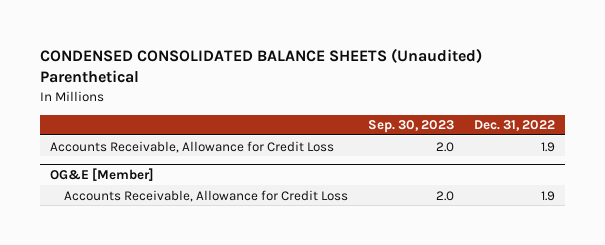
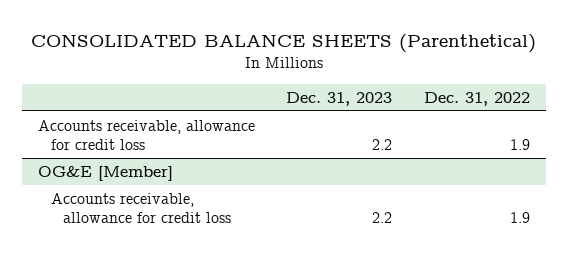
[39,48,482,84] CONDENSED CONSOLIDATED BALANCE SHEETS (Unaudited) Parenthetical -> [30,33,536,53] CONSOLIDATED BALANCE SHEETS (Parenthetical)
[368,120,455,134] Sep. 30, 2023 -> none
none -> [286,91,393,106] Dec. 31, 2023
[49,140,334,153] Accounts Receivable, Allowance for Credit Loss -> [37,119,255,151] Accounts receivable, allowance for credit loss
[64,189,349,202] Accounts Receivable, Allowance for Credit Loss -> [50,192,232,224] Accounts receivable, allowance for credit loss

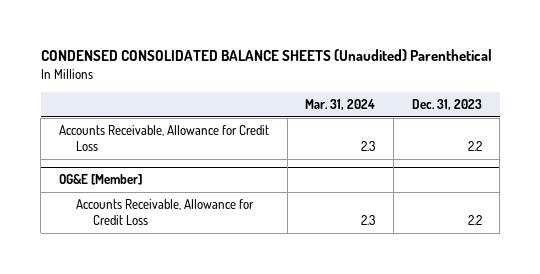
[30,33,536,53] CONSOLIDATED BALANCE SHEETS (Parenthetical) -> [40,49,492,62] CONDENSED CONSOLIDATED BALANCE SHEETS (Unaudited) Parenthetical
[424,91,531,106] Dec. 31, 2022 -> none
none -> [305,99,376,111] Mar. 31, 2024
[37,119,255,151] Accounts receivable, allowance for credit loss -> [58,125,269,152] Accounts Receivable, Allowance for Credit Loss
[50,192,232,224] Accounts receivable, allowance for credit loss -> [76,199,255,226] Accounts Receivable, Allowance for Credit Loss

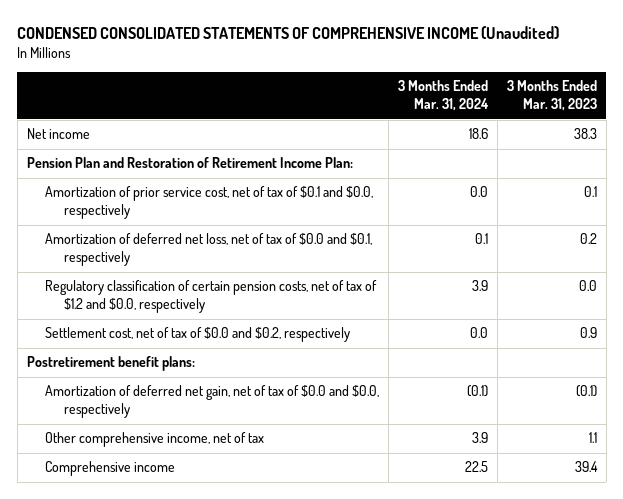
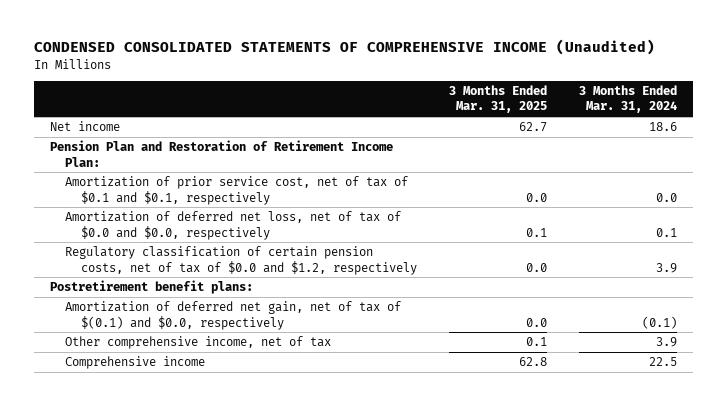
[506,80,597,112] 3 Months Ended Mar. 31, 2023 -> none
none -> [448,84,547,114] 3 Months Ended Mar. 31, 2025
[45,327,351,343] Settlement cost, net of tax of $0.0 and $0.2, respectively -> none
[45,186,374,220] Amortization of prior service cost, net of tax of $0.1 and $0.0, respectively -> [65,176,409,205] Amortization of prior service cost, net of tax of $0.1 and $0.1, respectively
[45,233,373,267] Amortization of deferred net loss, net of tax of $0.0 and $0.1, respectively -> [65,211,402,240] Amortization of deferred net loss, net of tax of $0.0 and $0.0, respectively
[45,280,378,314] Regulatory classification of certain pension costs, net of tax of $1.2 and $0.0, respectively -> [65,246,417,275] Regulatory classification of certain pension costs, net of tax of $0.0 and $1.2, respectively
[45,385,380,419] Amortization of deferred net gain, net of tax of $0.0 and $0.0, respectively -> [65,301,402,330] Amortization of deferred net gain, net of tax of $(0.1) and $0.0, respectively

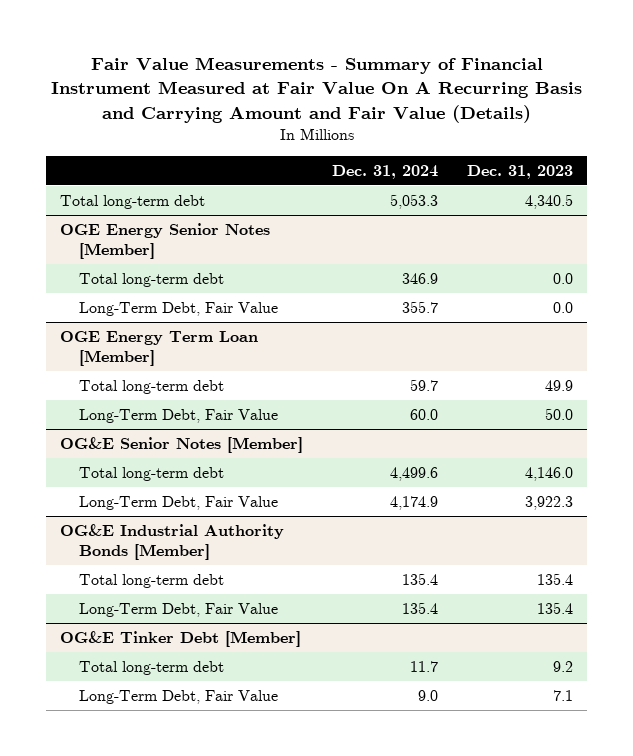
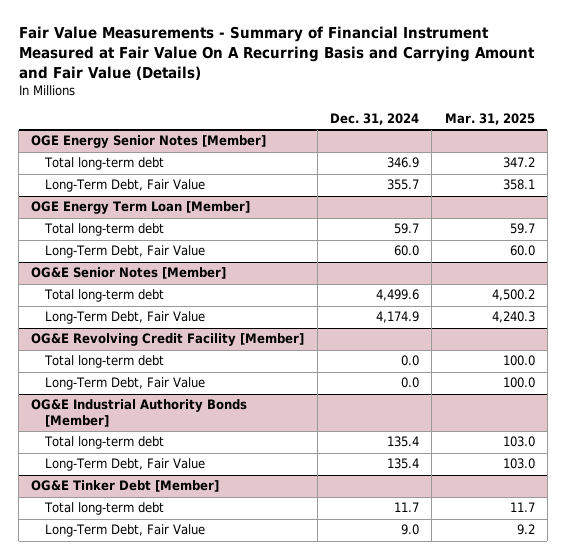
[467,164,574,179] Dec. 31, 2023 -> none
none -> [444,113,535,126] Mar. 31, 2025
[60,194,206,209] Total long-term debt -> none
none -> [31,333,305,347] OG&E Revolving Credit Facility [Member]
none -> [43,355,164,369] Total long-term debt
none -> [44,377,205,391] Long-Term Debt, Fair Value

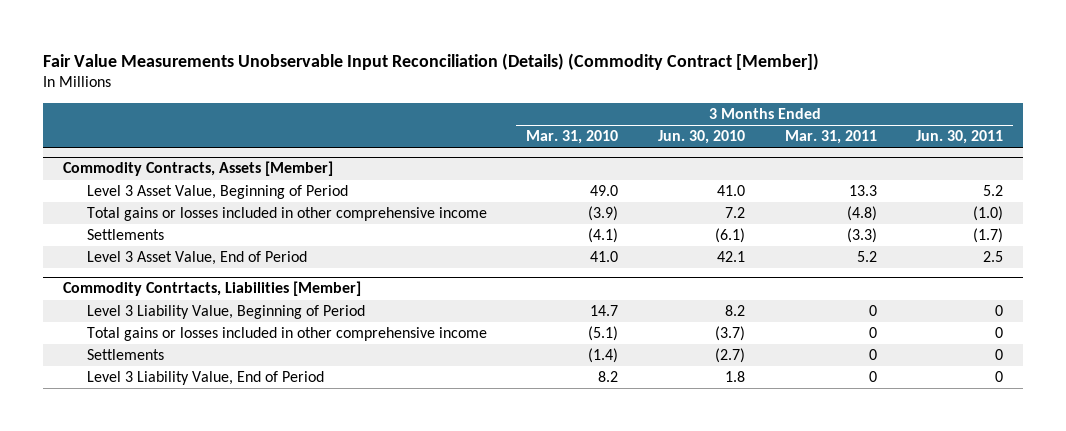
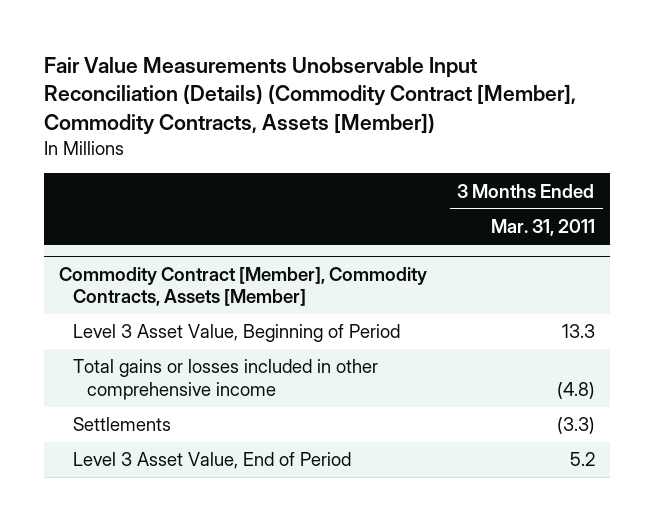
[42,52,819,70] Fair Value Measurements Unobservable Input Reconciliation (Details) (Commodity Contract [Member]) -> [44,56,577,136] Fair Value Measurements Unobservable Input Reconciliation (Details) (Commodity Contract [Member], Commodity Contracts, Assets [Member])
[526,130,619,145] Mar. 31, 2010 -> none
[657,130,745,145] Jun. 30, 2010 -> none
[916,130,1004,145] Jun. 30, 2011 -> none
[62,161,333,177] Commodity Contracts, Assets [Member] -> [59,266,428,306] Commodity Contract [Member], Commodity Contracts, Assets [Member]
[62,281,361,297] Commodity Contrtacts, Liabilities [Member] -> none
[86,305,365,320] Level 3 Liability Value, Beginning of Period -> none
[86,327,487,342] Total gains or losses included in other comprehensive income -> none
[86,349,164,361] Settlements -> none
[86,371,324,386] Level 3 Liability Value, End of Period -> none

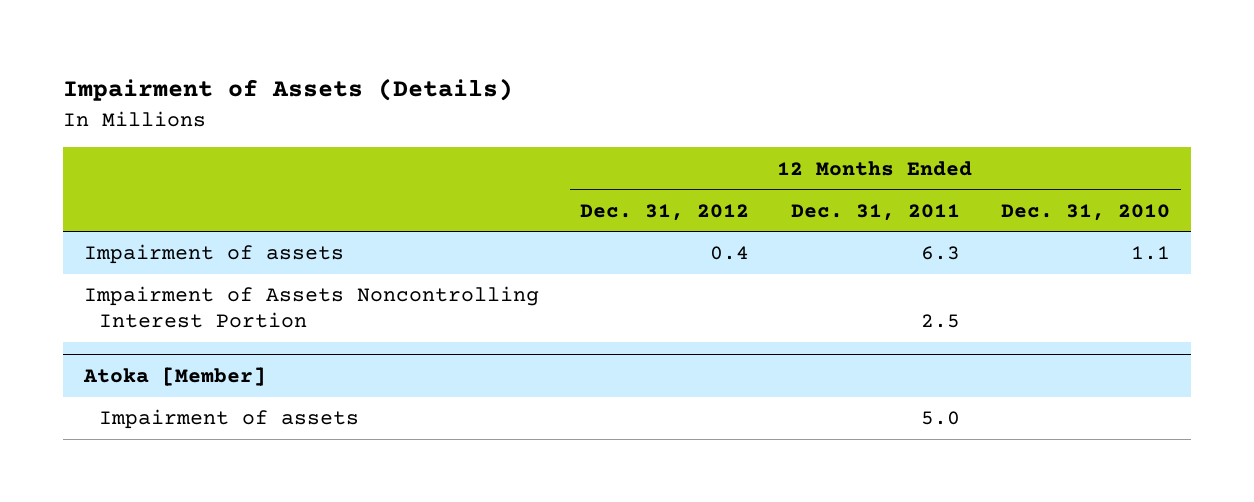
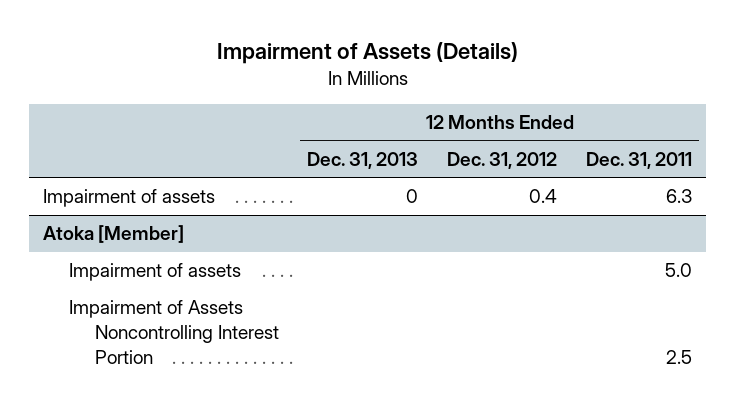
[1001,203,1171,221] Dec. 31, 2010 -> none
none -> [307,151,419,169] Dec. 31, 2013
[83,286,539,328] Impairment of Assets Noncontrolling Interest Portion -> none
none -> [69,300,279,364] Impairment of Assets Noncontrolling Interest Portion

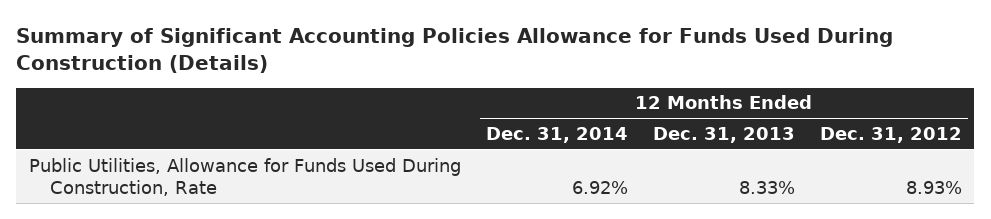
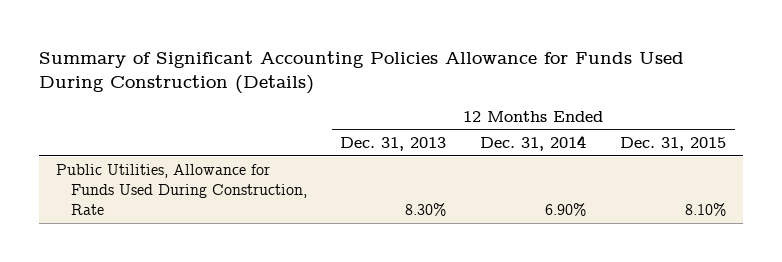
[819,126,962,143] Dec. 31, 2012 -> none
none -> [620,137,727,152] Dec. 31, 2015
[571,180,628,194] 6.92% -> [545,203,587,217] 6.90%
[738,180,795,194] 8.33% -> [405,203,447,217] 8.30%

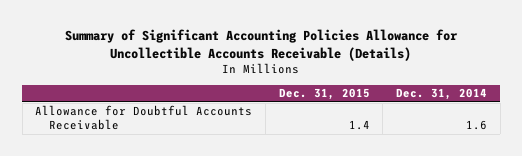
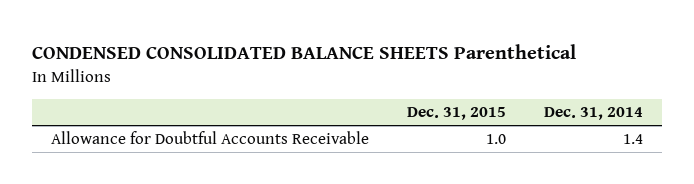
[65,28,459,61] Summary of Significant Accounting Policies Allowance for Uncollectible Accounts Receivable (Details) -> [32,43,577,59] CONDENSED CONSOLIDATED BALANCE SHEETS Parenthetical
[348,120,370,131] 1.4 -> [485,134,506,145] 1.0
[465,120,487,131] 1.6 -> [622,134,643,145] 1.4

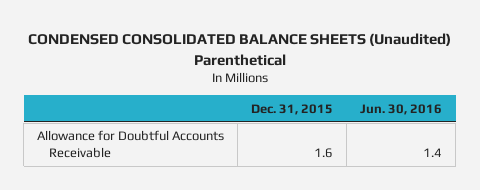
[32,43,577,59] CONDENSED CONSOLIDATED BALANCE SHEETS Parenthetical -> [27,33,451,66] CONDENSED CONSOLIDATED BALANCE SHEETS (Unaudited) Parenthetical
[543,107,643,121] Dec. 31, 2014 -> none
none -> [360,103,443,115] Jun. 30, 2016
[485,134,506,145] 1.0 -> [314,147,334,158] 1.6

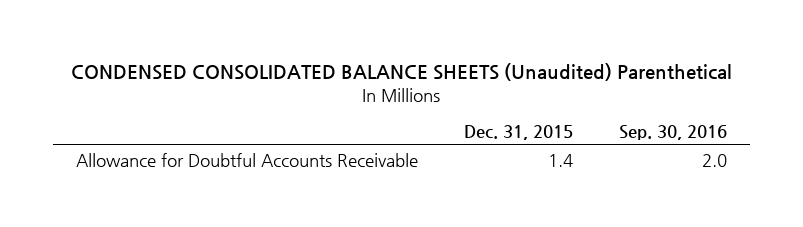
[360,103,443,115] Jun. 30, 2016 -> none
none -> [618,124,727,140] Sep. 30, 2016
[314,147,334,158] 1.6 -> [547,153,573,167] 1.4

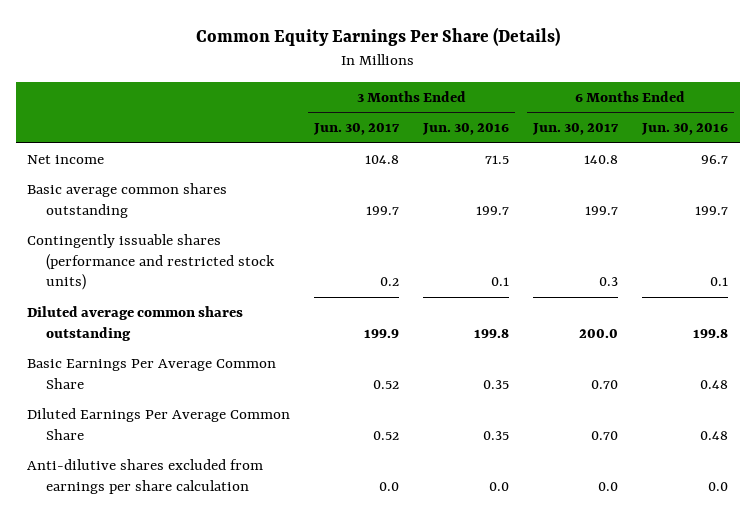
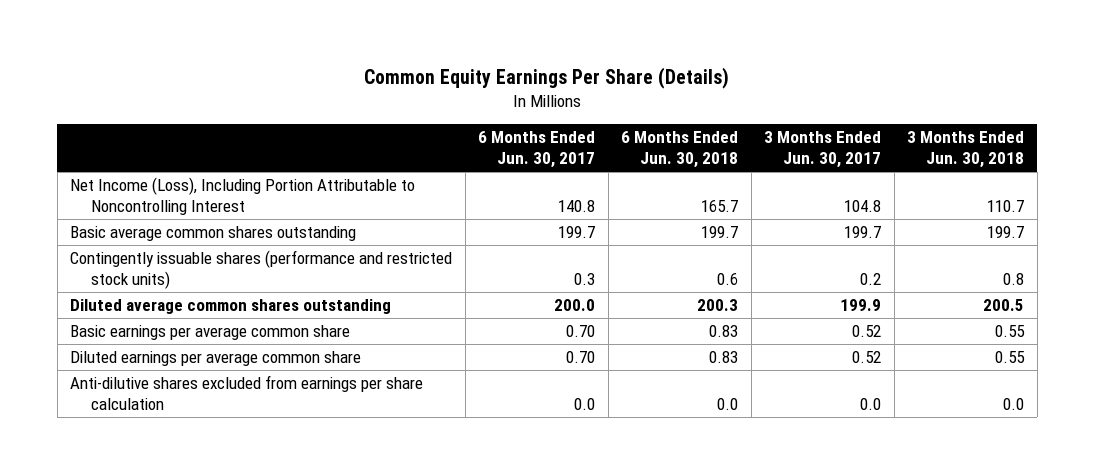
[422,123,510,136] Jun. 30, 2016 -> none
[640,123,728,136] Jun. 30, 2016 -> none
none -> [621,131,739,169] 6 Months Ended Jun. 30, 2018
none -> [907,131,1025,169] 3 Months Ended Jun. 30, 2018
[27,155,105,165] Net income -> [70,176,416,215] Net Income (Loss), Including Portion Attributable to Noncontrolling Interest
[27,359,277,389] Basic Earnings Per Average Common Share -> [70,324,351,340] Basic earnings per average common share
[27,408,291,440] Diluted Earnings Per Average Common Share -> [70,350,362,366] Diluted earnings per average common share

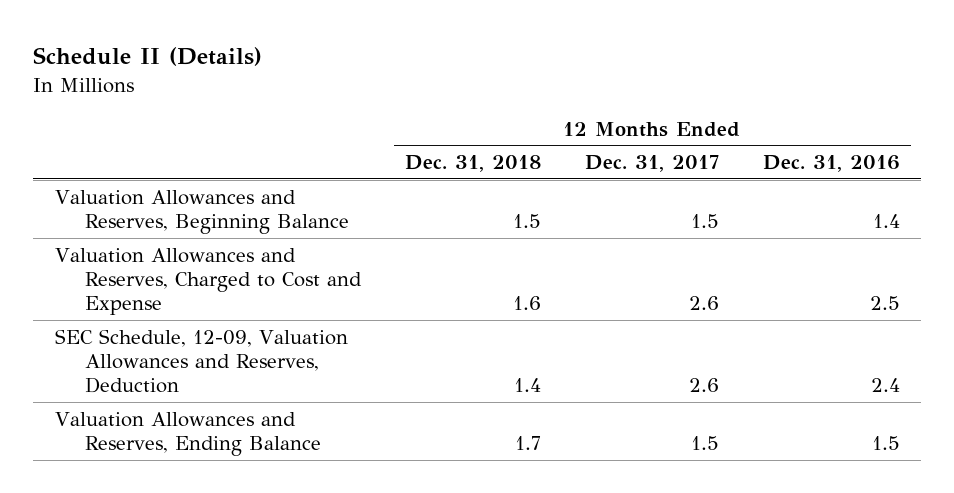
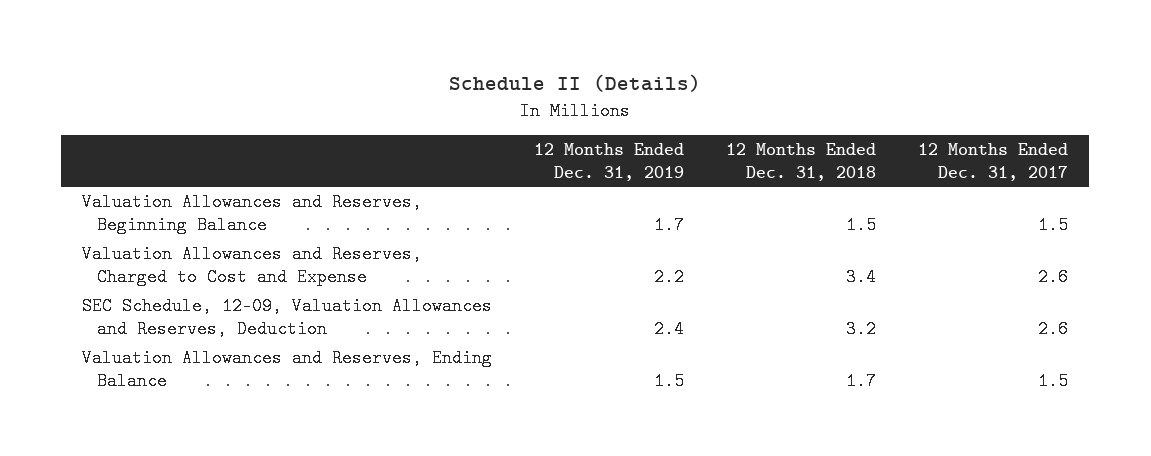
[762,155,900,173] Dec. 31, 2016 -> none
none -> [534,142,685,181] 12 Months Ended Dec. 31, 2019
[512,296,541,311] 1.6 -> [846,268,877,287] 3.4
[513,378,541,393] 1.4 -> [846,320,877,339] 3.2

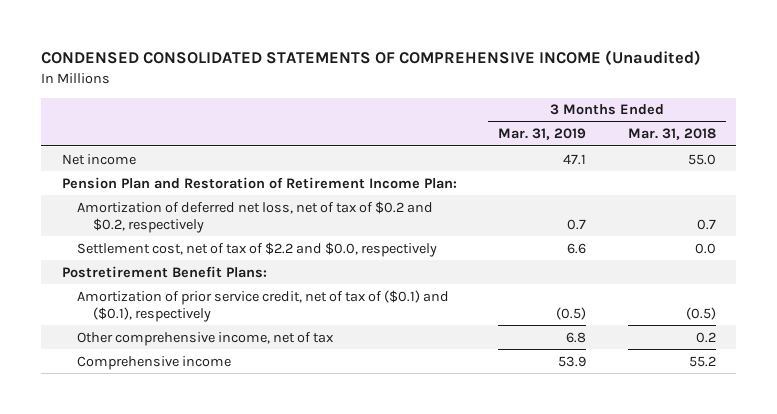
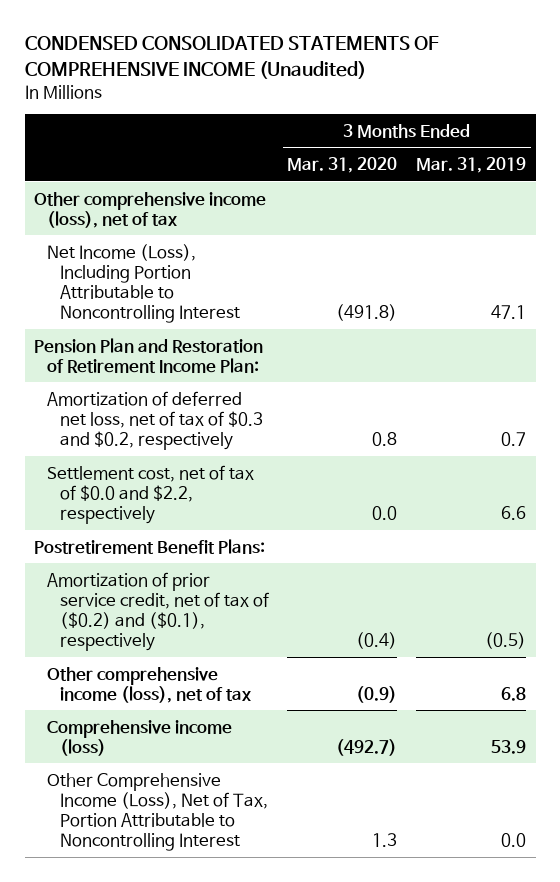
[627,128,716,141] Mar. 31, 2018 -> none
none -> [287,157,398,174] Mar. 31, 2020
none -> [33,191,266,228] Other comprehensive income (loss), net of tax
[61,153,136,165] Net income -> [46,243,240,324] Net Income (Loss), Including Portion Attributable to Noncontrolling Interest
[77,200,434,233] Amortization of deferred net loss, net of tax of $0.2 and $0.2, respectively -> [46,390,263,451] Amortization of deferred net loss, net of tax of $0.3 and $0.2, respectively
[77,241,438,257] Settlement cost, net of tax of $2.2 and $0.0, respectively -> [46,464,254,525] Settlement cost, net of tax of $0.0 and $2.2, respectively
[77,289,450,322] Amortization of prior service credit, net of tax of ($0.1) and ($0.1), respectively -> [46,571,269,652] Amortization of prior service credit, net of tax of ($0.2) and ($0.1), respectively
[77,331,335,346] Other comprehensive income, net of tax -> [46,666,251,703] Other comprehensive income (loss), net of tax
[77,355,232,370] Comprehensive income -> [46,719,232,756] Comprehensive income (loss)
none -> [46,772,268,852] Other Comprehensive Income (Loss), Net of Tax, Portion Attributable to Noncontrolling Interest

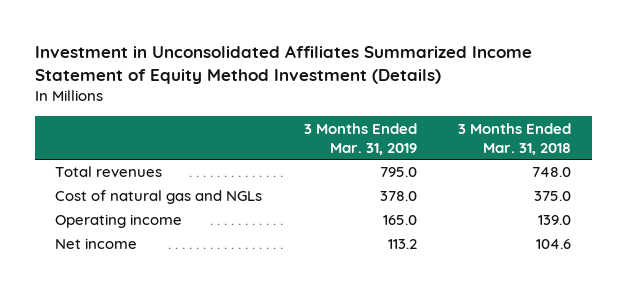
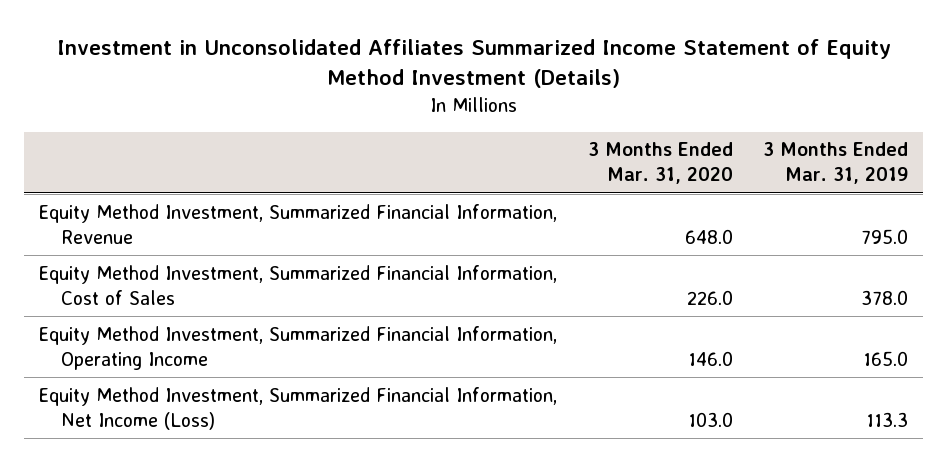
[458,122,572,155] 3 Months Ended Mar. 31, 2018 -> none
none -> [587,142,733,185] 3 Months Ended Mar. 31, 2020
[55,166,163,178] Total revenues -> [39,203,558,244] Equity Method Investment, Summarized Financial Information, Revenue
[55,190,263,205] Cost of natural gas and NGLs -> [39,264,558,305] Equity Method Investment, Summarized Financial Information, Cost of Sales
[55,214,183,229] Operating income -> [39,325,558,370] Equity Method Investment, Summarized Financial Information, Operating Income
[55,238,138,250] Net income -> [39,386,558,430] Equity Method Investment, Summarized Financial Information, Net Income (Loss)
[387,239,417,250] 113.2 -> [865,411,908,427] 113.3

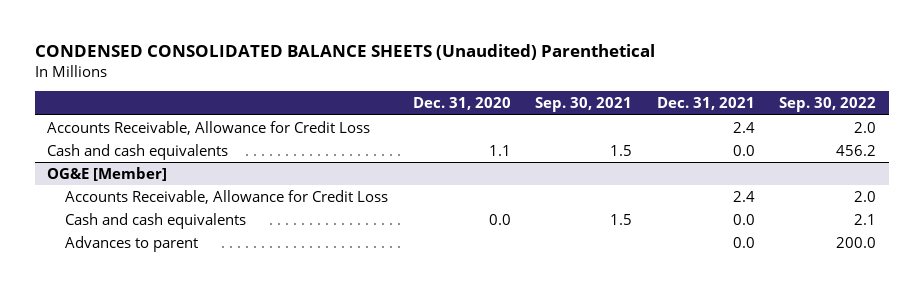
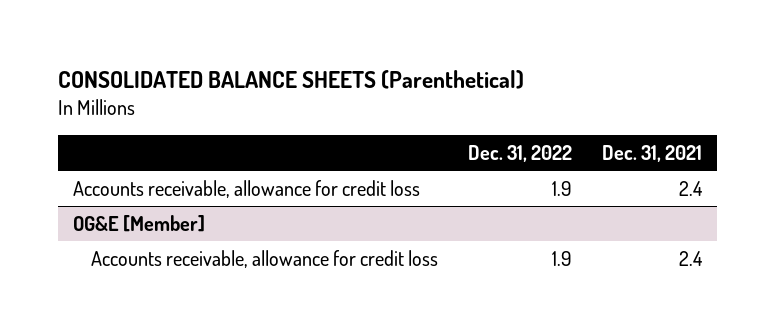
[34,44,655,61] CONDENSED CONSOLIDATED BALANCE SHEETS (Unaudited) Parenthetical -> [57,70,524,90] CONSOLIDATED BALANCE SHEETS (Parenthetical)
[412,97,511,111] Dec. 31, 2020 -> none
[535,97,633,113] Sep. 30, 2021 -> none
[779,97,877,113] Sep. 30, 2022 -> none
none -> [468,144,573,162] Dec. 31, 2022
[46,143,228,160] Cash and cash equivalents -> none
[46,120,370,135] Accounts Receivable, Allowance for Credit Loss -> [72,179,420,198] Accounts receivable, allowance for credit loss
[65,212,247,229] Cash and cash equivalents -> none
[65,235,199,252] Advances to parent -> none
[65,189,389,204] Accounts Receivable, Allowance for Credit Loss -> [91,249,439,268] Accounts receivable, allowance for credit loss

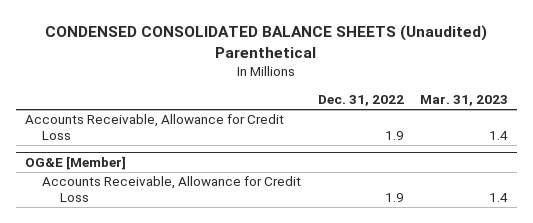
[57,70,524,90] CONSOLIDATED BALANCE SHEETS (Parenthetical) -> [45,25,488,59] CONDENSED CONSOLIDATED BALANCE SHEETS (Unaudited) Parenthetical
[602,144,703,162] Dec. 31, 2021 -> none
none -> [420,95,509,107] Mar. 31, 2023
[72,179,420,198] Accounts receivable, allowance for credit loss -> [24,114,284,141] Accounts Receivable, Allowance for Credit Loss
[91,249,439,268] Accounts receivable, allowance for credit loss -> [42,176,302,203] Accounts Receivable, Allowance for Credit Loss

